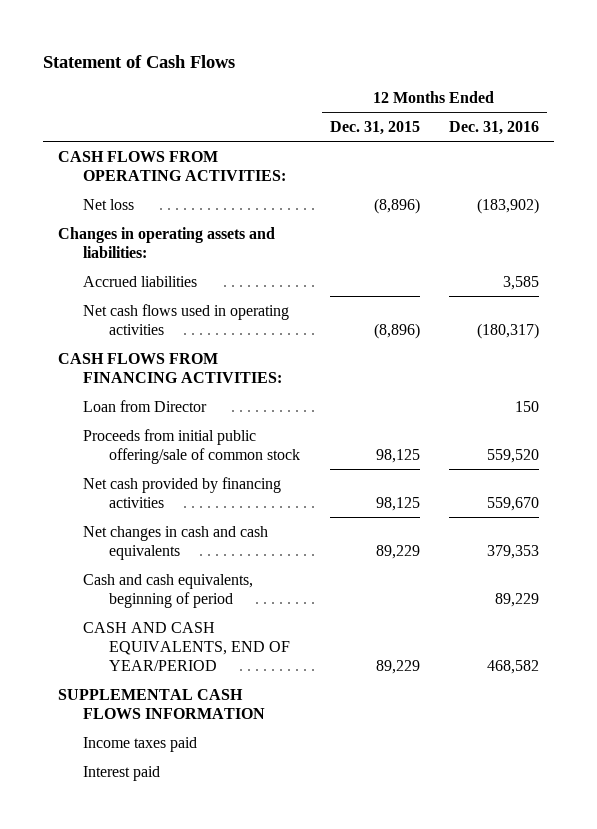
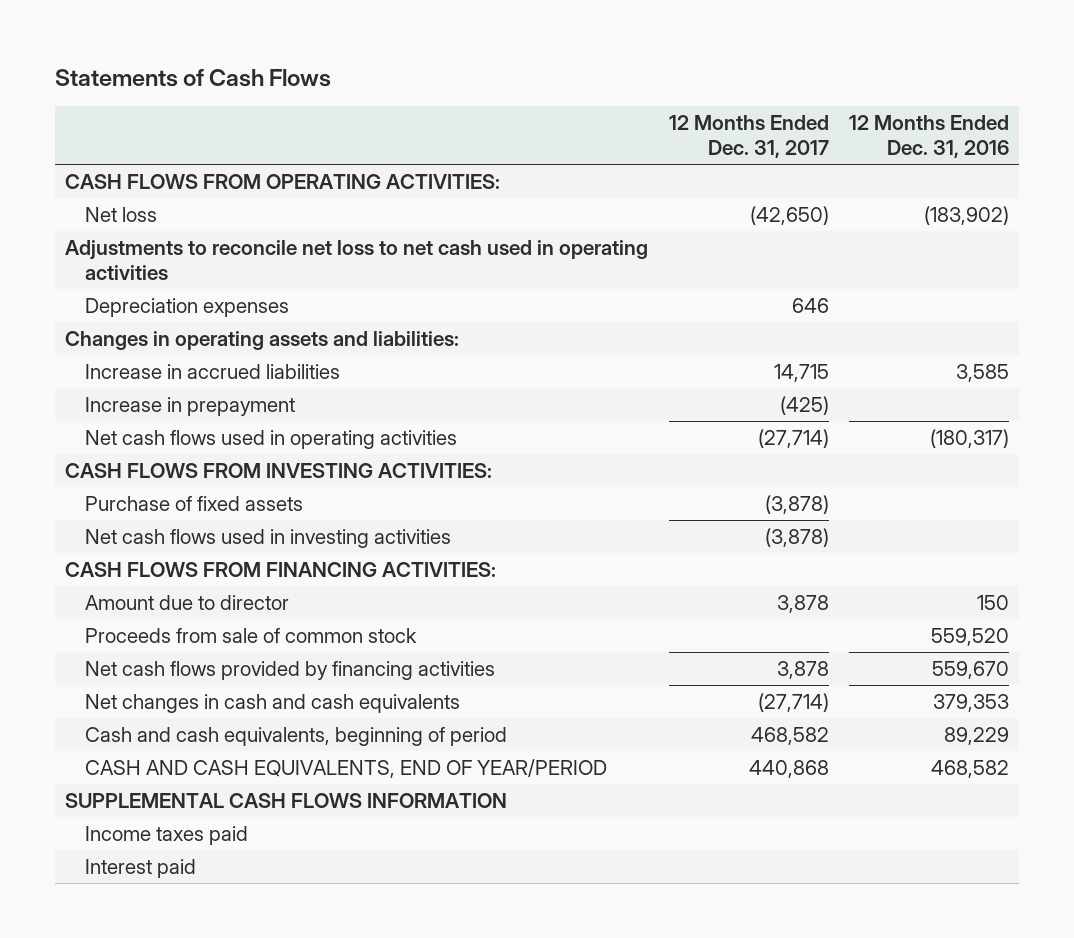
[42,54,235,68] Statement of Cash Flows -> [54,69,331,88] Statements of Cash Flows
[329,120,420,135] Dec. 31, 2015 -> none
none -> [668,115,829,159] 12 Months Ended Dec. 31, 2017
none -> [64,239,648,280] Adjustments to reconcile net loss to net cash used in operating activities
none -> [84,297,289,317] Depreciation expenses
[83,275,198,287] Accrued liabilities -> [84,363,340,379] Increase in accrued liabilities
none -> [84,396,295,416] Increase in prepayment
none -> [64,462,492,478] CASH FLOWS FROM INVESTING ACTIVITIES:
none -> [84,495,303,511] Purchase of fixed assets
none -> [84,528,451,548] Net cash flows used in investing activities
[83,399,208,412] Loan from Director -> [84,594,289,610] Amount due to director
[83,428,300,464] Proceeds from initial public offering/sale of common stock -> [84,627,417,643] Proceeds from sale of common stock
[83,476,282,508] Net cash provided by financing activities -> [84,660,495,680] Net cash flows provided by financing activities

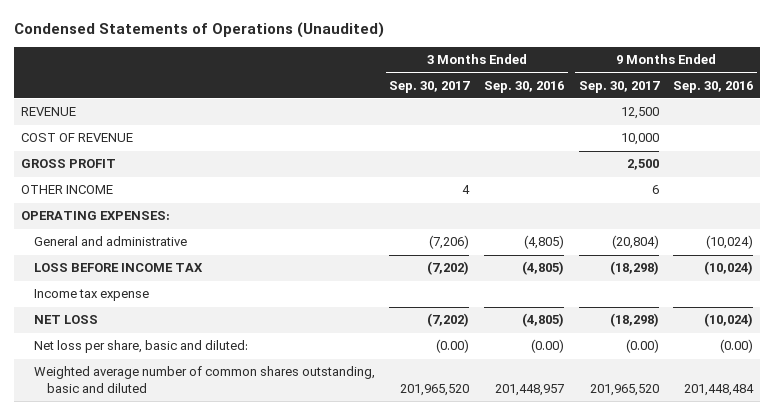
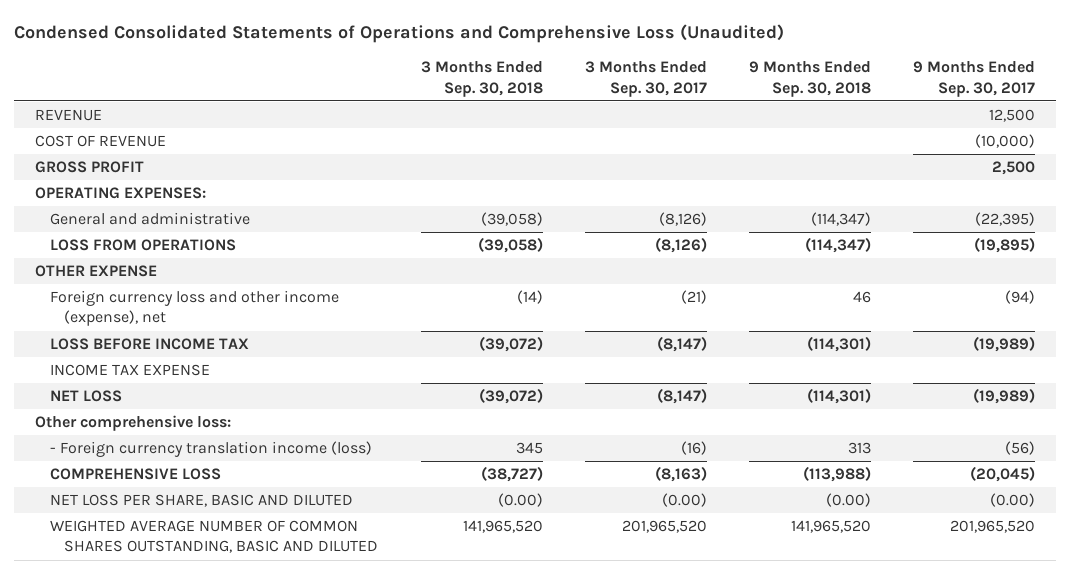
[13,21,384,38] Condensed Statements of Operations (Unaudited) -> [13,24,784,44] Condensed Consolidated Statements of Operations and Comprehensive Loss (Unaudited)
[484,80,565,93] Sep. 30, 2016 -> none
[673,80,754,93] Sep. 30, 2016 -> none
none -> [420,61,543,97] 3 Months Ended Sep. 30, 2018
none -> [748,61,871,97] 9 Months Ended Sep. 30, 2018
[620,133,659,146] 10,000 -> [974,134,1035,149] (10,000)
[20,185,113,195] OTHER INCOME -> none
[429,235,470,250] (7,206) -> [658,212,707,227] (8,126)
[611,235,659,250] (20,804) -> [974,212,1035,227] (22,395)
none -> [49,239,236,252] LOSS FROM OPERATIONS
none -> [35,265,158,278] OTHER EXPENSE
none -> [49,290,339,327] Foreign currency loss and other income (expense), net
[427,261,470,276] (7,202) -> [656,336,707,353] (8,147)
[609,261,659,276] (18,298) -> [972,336,1035,353] (19,989)
[33,289,149,302] Income tax expense -> [49,364,210,377] INCOME TAX EXPENSE
[427,313,470,328] (7,202) -> [656,388,707,405] (8,147)
[609,313,659,328] (18,298) -> [972,388,1035,405] (19,989)
none -> [35,415,232,432] Other comprehensive loss:
none -> [49,441,372,458] - Foreign currency translation income (loss)
none -> [49,468,221,481] COMPREHENSIVE LOSS
[33,340,248,354] Net loss per share, basic and diluted: -> [49,494,353,508] NET LOSS PER SHARE, BASIC AND DILUTED
[33,366,375,393] Weighted average number of common shares outstanding, basic and diluted -> [49,520,379,554] WEIGHTED AVERAGE NUMBER OF COMMON SHARES OUTSTANDING, BASIC AND DILUTED

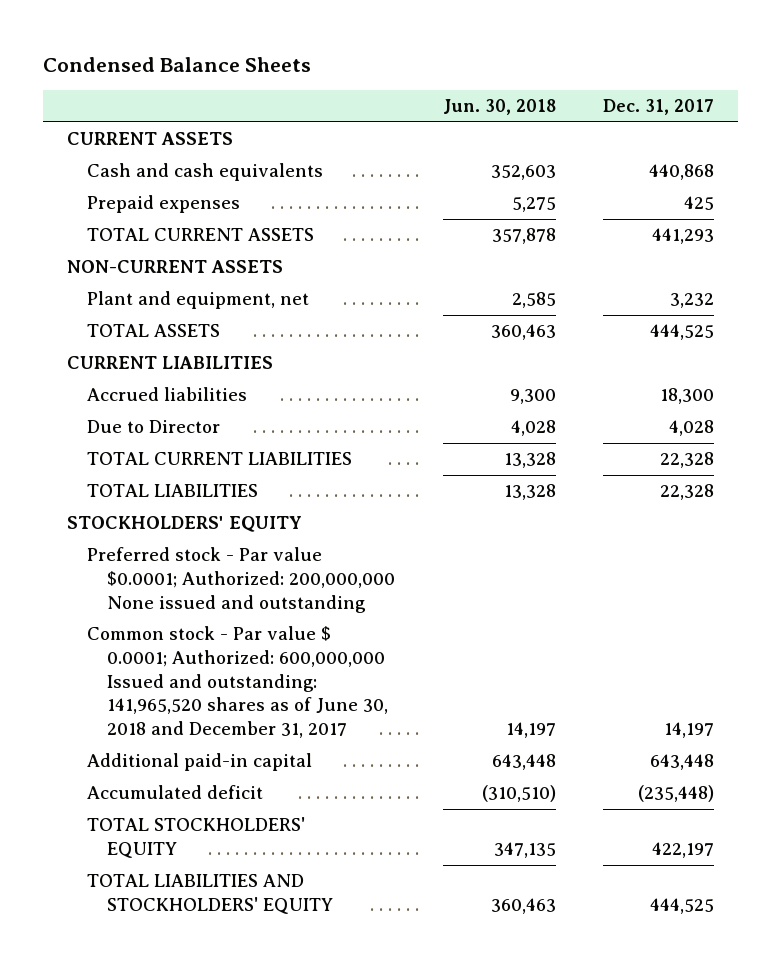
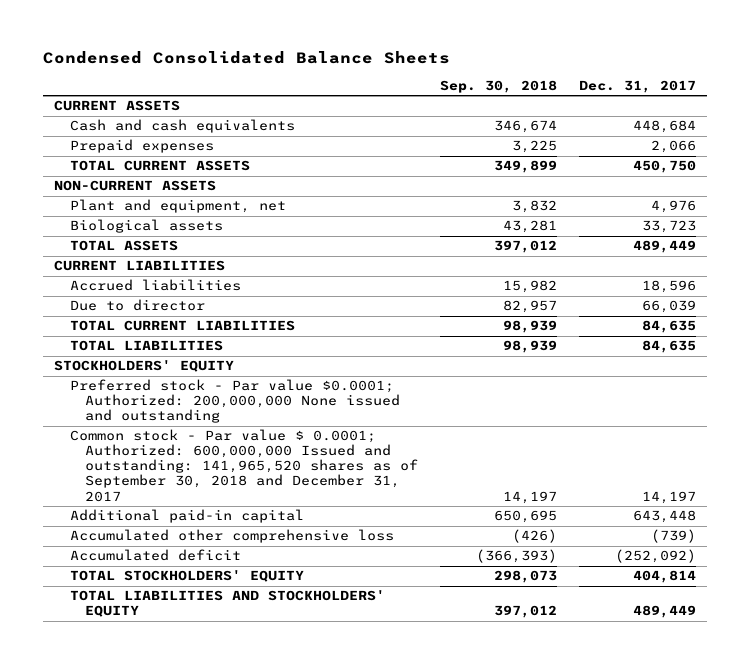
[43,56,312,72] Condensed Balance Sheets -> [43,50,451,64] Condensed Consolidated Balance Sheets
[442,99,556,116] Jun. 30, 2018 -> none
none -> [440,80,558,94] Sep. 30, 2018
[649,164,715,181] 440,868 -> [633,120,697,134] 448,684
[684,196,715,211] 425 -> [651,140,697,154] 2,066
[652,228,715,245] 441,293 -> [633,160,697,174] 450,750
[670,293,715,309] 3,232 -> [651,200,697,214] 4,976
none -> [69,219,223,234] Biological assets
[650,324,715,341] 444,525 -> [633,240,697,254] 489,449
[660,388,715,405] 18,300 -> [642,280,697,294] 18,596
[87,420,221,434] Due to Director -> [69,299,205,312] Due to director
[669,420,715,437] 4,028 -> [642,300,697,314] 66,039
[660,452,715,469] 22,328 -> [642,320,697,334] 84,635
[660,484,715,501] 22,328 -> [642,340,697,354] 84,635
[87,626,389,739] Common stock - Par value $ 0.0001; Authorized: 600,000,000 Issued and outstanding: 141,965,520 shares as of June 30, 2018 and December 31, 2017 -> [69,429,419,502] Common stock - Par value $ 0.0001; Authorized: 600,000,000 Issued and outstanding: 141,965,520 shares as of September 30, 2018 and December 31, 2017
none -> [69,529,394,544] Accumulated other comprehensive loss
[638,785,715,803] (235,448) -> [615,549,697,564] (252,092)
[652,842,715,859] 422,197 -> [633,570,697,584] 404,814
[650,898,715,915] 444,525 -> [633,605,697,619] 489,449

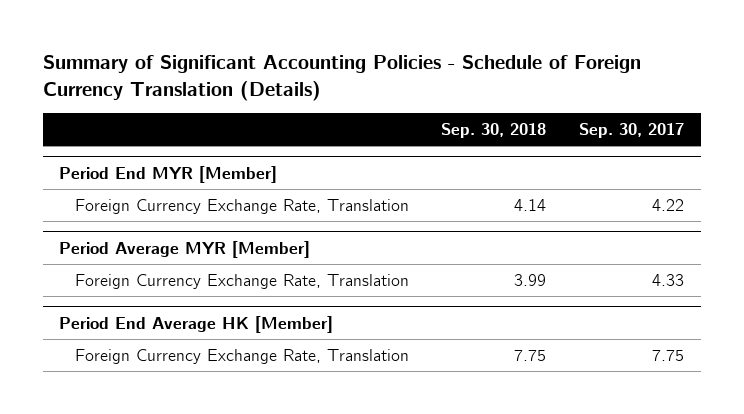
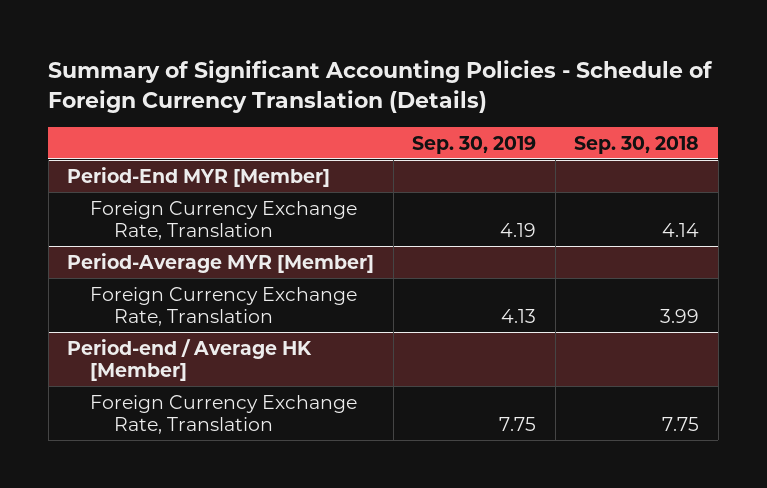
[579,122,685,138] Sep. 30, 2017 -> none
none -> [412,135,537,154] Sep. 30, 2019
[59,165,278,183] Period End MYR [Member] -> [67,166,331,187] Period-End MYR [Member]
[59,240,311,258] Period Average MYR [Member] -> [67,252,375,273] Period-Average MYR [Member]
[59,315,334,333] Period End Average HK [Member] -> [67,338,313,381] Period-end / Average HK [Member]

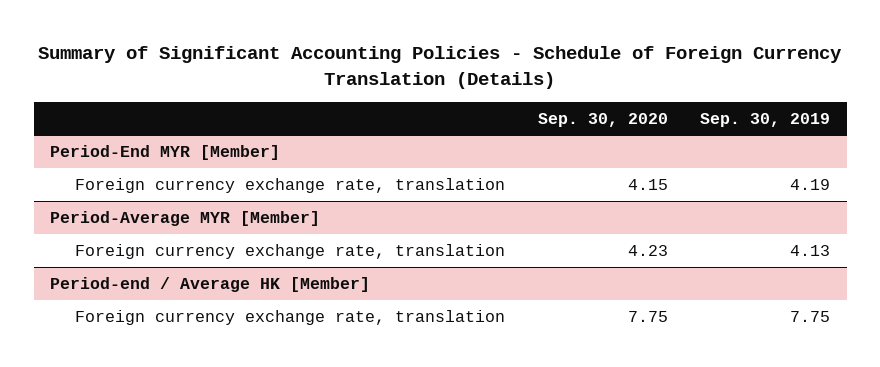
[574,135,700,154] Sep. 30, 2018 -> none
none -> [537,112,668,127] Sep. 30, 2020
[90,200,358,240] Foreign Currency Exchange Rate, Translation -> [74,177,505,193] Foreign currency exchange rate, translation
[90,286,358,326] Foreign Currency Exchange Rate, Translation -> [74,243,505,259] Foreign currency exchange rate, translation
[90,394,358,434] Foreign Currency Exchange Rate, Translation -> [74,309,505,325] Foreign currency exchange rate, translation

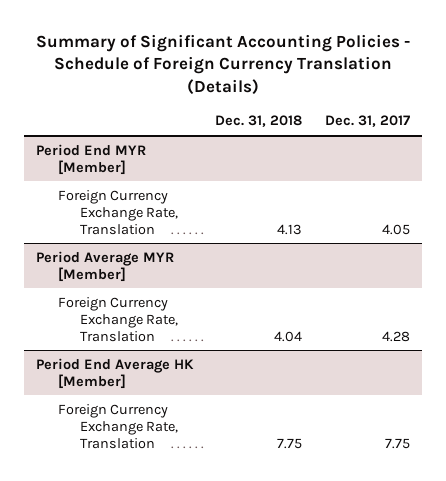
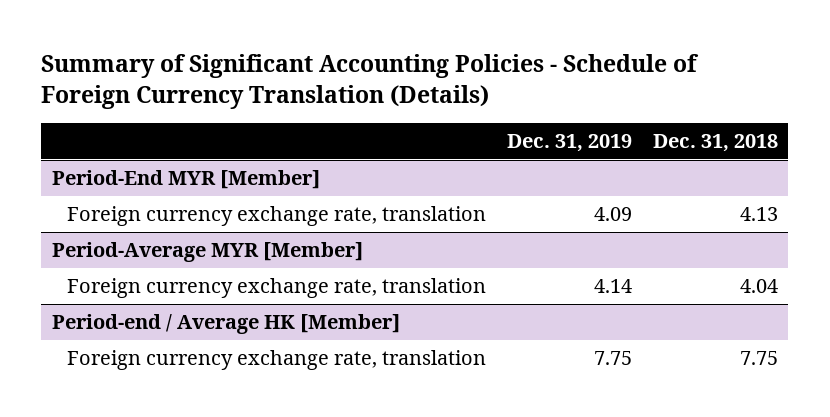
[325,115,411,128] Dec. 31, 2017 -> none
none -> [507,134,633,153] Dec. 31, 2019
[35,143,146,175] Period End MYR [Member] -> [51,170,320,190] Period-End MYR [Member]
[57,189,179,235] Foreign Currency Exchange Rate, Translation -> [67,206,487,227] Foreign currency exchange rate, translation
[35,250,174,282] Period Average MYR [Member] -> [51,242,363,263] Period-Average MYR [Member]
[57,296,179,342] Foreign Currency Exchange Rate, Translation -> [67,278,487,299] Foreign currency exchange rate, translation
[35,357,194,389] Period End Average HK [Member] -> [51,314,400,335] Period-end / Average HK [Member]
[57,403,179,449] Foreign Currency Exchange Rate, Translation -> [67,350,487,371] Foreign currency exchange rate, translation

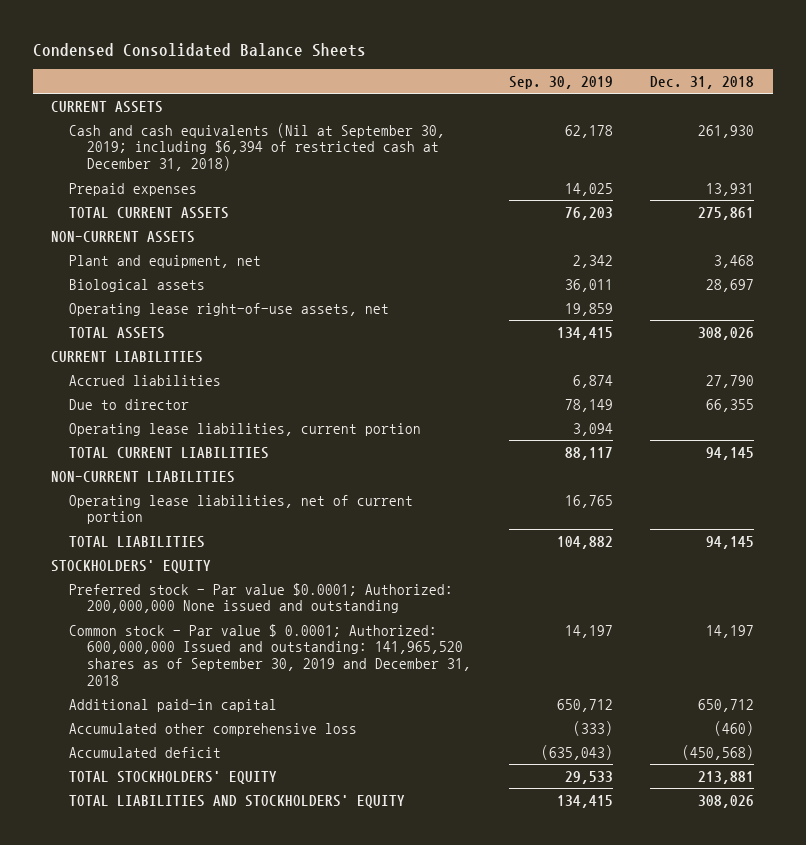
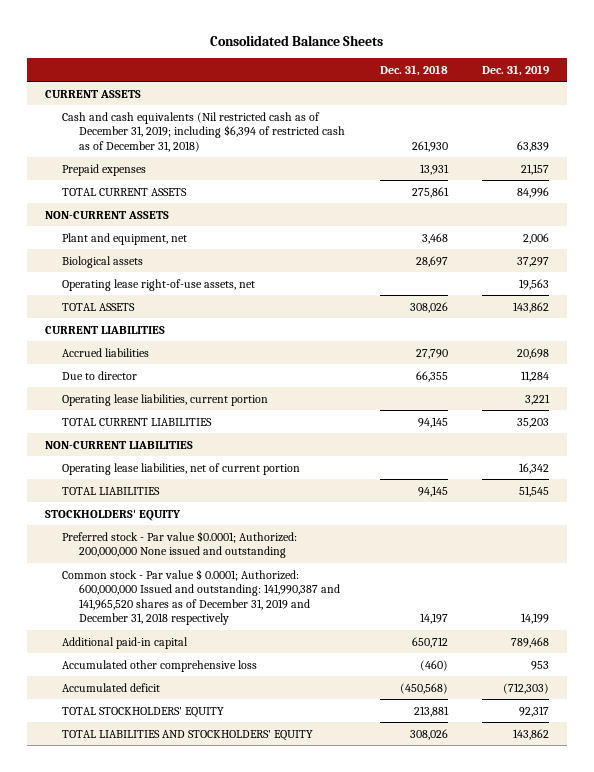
[32,42,366,57] Condensed Consolidated Balance Sheets -> [209,35,383,47] Consolidated Balance Sheets
[508,75,613,89] Sep. 30, 2019 -> none
none -> [482,64,551,76] Dec. 31, 2019
[69,122,446,172] Cash and cash equivalents (Nil at September 30, 2019; including $6,394 of restricted cash at December 31, 2018) -> [61,111,345,152] Cash and cash equivalents (Nil restricted cash as of December 31, 2019; including $6,394 of restricted cash as of December 31, 2018)
[69,623,472,686] Common stock - Par value $ 0.0001; Authorized: 600,000,000 Issued and outstanding: 141,965,520 shares as of September 30, 2019 and December 31, 2018 -> [61,568,340,626] Common stock - Par value $ 0.0001; Authorized: 600,000,000 Issued and outstanding: 141,990,387 and 141,965,520 shares as of December 31, 2019 and December 31, 2018 respectively

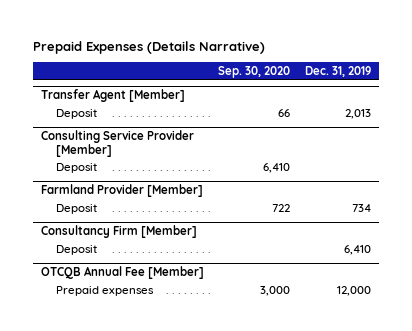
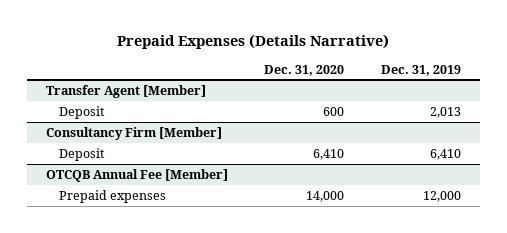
[218,65,291,78] Sep. 30, 2020 -> none
none -> [264,64,345,76] Dec. 31, 2020
[40,130,194,157] Consulting Service Provider [Member] -> none
[56,162,98,173] Deposit -> none
[40,184,203,198] Farmland Provider [Member] -> none
[56,203,98,214] Deposit -> none

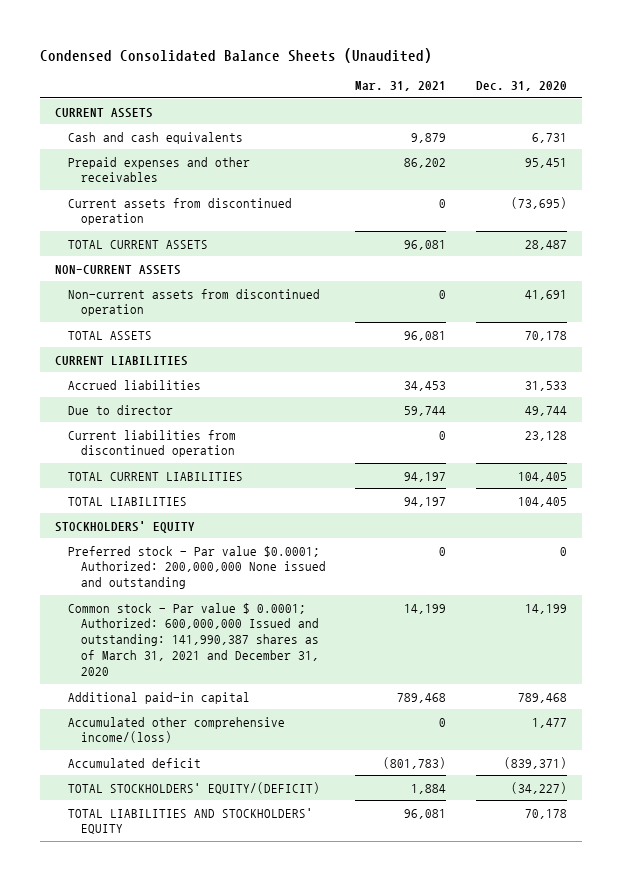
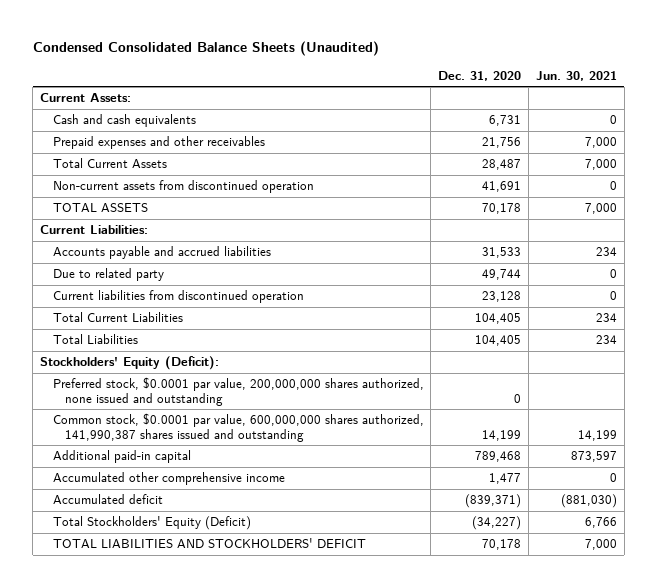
[355,81,447,92] Mar. 31, 2021 -> none
none -> [536,70,618,81] Jun. 30, 2021
[55,107,154,118] CURRENT ASSETS -> [40,93,132,103] Current Assets:
[67,197,292,226] Current assets from discontinued operation -> none
[55,264,182,275] NON-CURRENT ASSETS -> none
[524,157,567,168] 95,451 -> [482,137,522,149] 21,756
[67,239,208,249] TOTAL CURRENT ASSETS -> [52,158,167,169] Total Current Assets
[55,355,189,366] CURRENT LIABILITIES -> [40,225,149,235] Current Liabilities:
[67,379,201,390] Accrued liabilities -> [52,246,271,260] Accounts payable and accrued liabilities
[67,404,173,415] Due to director -> [52,268,164,282] Due to related party
[67,471,243,481] TOTAL CURRENT LIABILITIES -> [52,312,183,323] Total Current Liabilities
[67,496,187,506] TOTAL LIABILITIES -> [52,334,138,345] Total Liabilities
[55,520,196,533] STOCKHOLDERS' EQUITY -> [40,356,220,371] Stockholders' Equity (Deficit):
[67,545,326,590] Preferred stock - Par value $0.0001; Authorized: 200,000,000 None issued and outstanding -> [52,377,424,406] Preferred stock, $0.0001 par value, 200,000,000 shares authorized, none issued and outstanding
[67,602,319,677] Common stock - Par value $ 0.0001; Authorized: 600,000,000 Issued and outstanding: 141,990,387 shares as of March 31, 2021 and December 31, 2020 -> [52,413,424,442] Common stock, $0.0001 par value, 600,000,000 shares authorized, 141,990,387 shares issued and outstanding
[67,716,285,744] Accumulated other comprehensive income/(loss) -> [52,472,285,486] Accumulated other comprehensive income
[67,781,320,794] TOTAL STOCKHOLDERS' EQUITY/(DEFICIT) -> [52,516,251,531] Total Stockholders' Equity (Deficit)
[67,807,313,835] TOTAL LIABILITIES AND STOCKHOLDERS' EQUITY -> [52,538,366,549] TOTAL LIABILITIES AND STOCKHOLDERS' DEFICIT

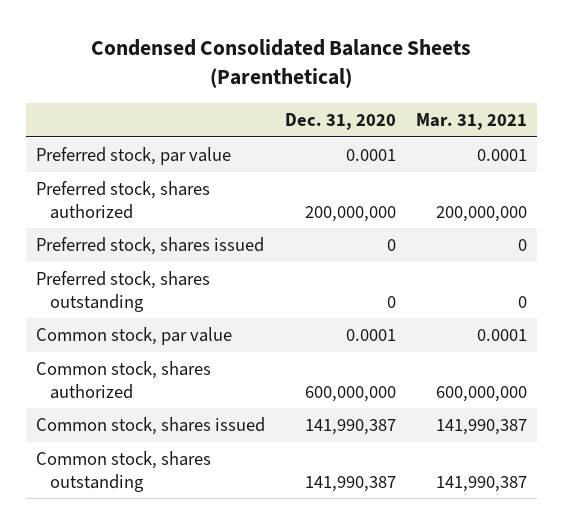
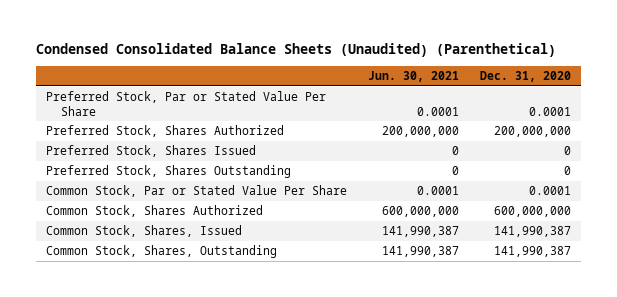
[91,39,472,89] Condensed Consolidated Balance Sheets (Parenthetical) -> [35,43,556,58] Condensed Consolidated Balance Sheets (Unaudited) (Parenthetical)
[415,113,527,131] Mar. 31, 2021 -> none
none -> [367,70,459,82] Jun. 30, 2021
[36,146,232,165] Preferred stock, par value -> [46,91,327,116] Preferred Stock, Par or Stated Value Per Share
[36,180,211,219] Preferred stock, shares authorized -> [46,125,285,138] Preferred Stock, Shares Authorized
[36,236,265,255] Preferred stock, shares issued -> [46,145,257,158] Preferred Stock, Shares Issued
[36,270,211,312] Preferred stock, shares outstanding -> [46,165,292,179] Preferred Stock, Shares Outstanding
[36,326,233,345] Common stock, par value -> [46,185,348,198] Common Stock, Par or Stated Value Per Share
[36,360,212,399] Common stock, shares authorized -> [46,205,264,218] Common Stock, Shares Authorized
[36,416,266,435] Common stock, shares issued -> [46,225,243,238] Common Stock, Shares, Issued
[36,450,212,492] Common stock, shares outstanding -> [46,245,278,259] Common Stock, Shares, Outstanding

